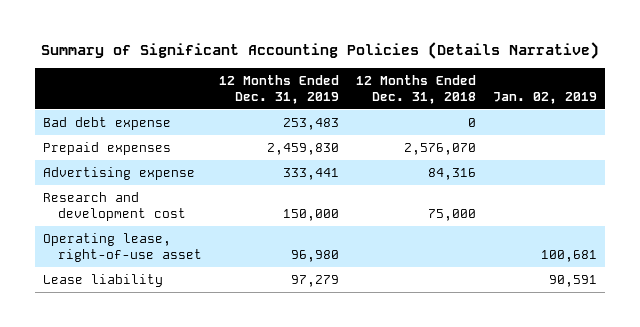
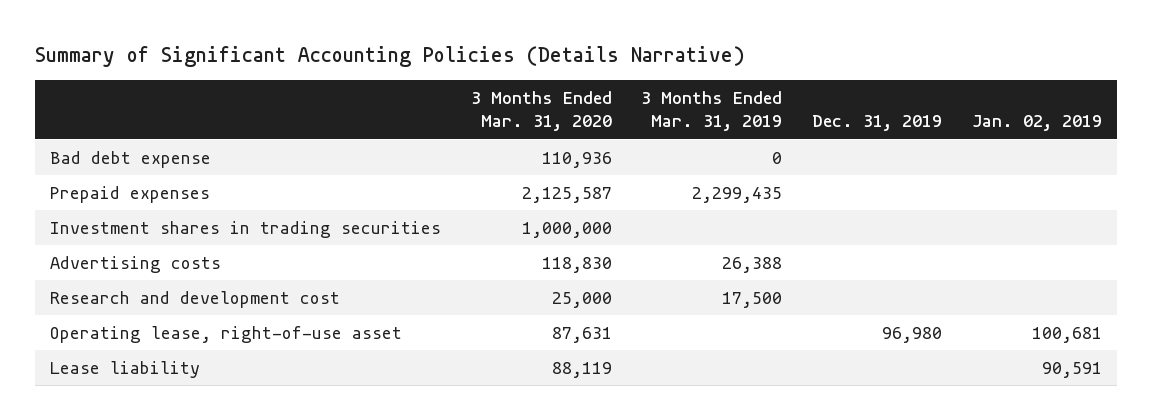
[219,74,340,104] 12 Months Ended Dec. 31, 2019 -> none
[355,74,476,104] 12 Months Ended Dec. 31, 2018 -> none
none -> [470,91,612,132] 3 Months Ended Mar. 31, 2020
none -> [641,91,783,132] 3 Months Ended Mar. 31, 2019
none -> [812,115,943,132] Dec. 31, 2019
none -> [49,220,441,238] Investment shares in trading securities
[42,166,195,180] Advertising expense -> [49,255,221,273] Advertising costs

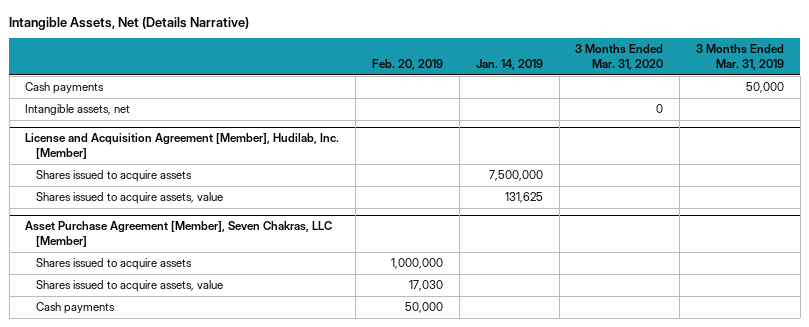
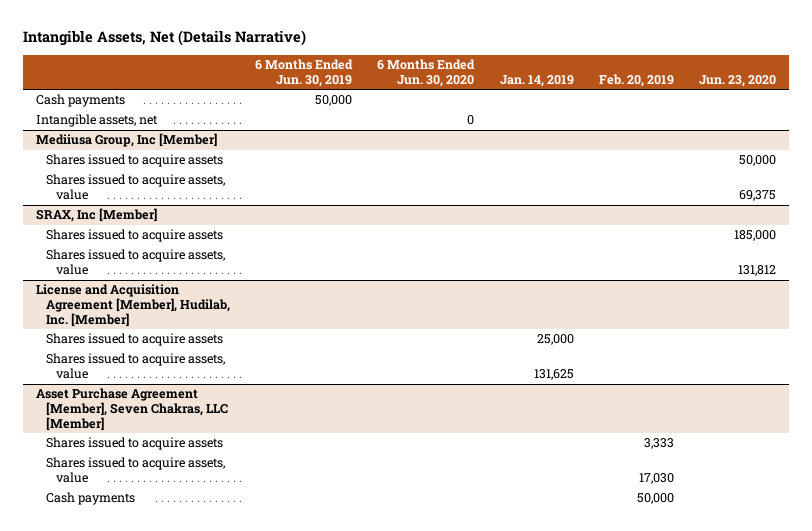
[575,44,664,70] 3 Months Ended Mar. 31, 2020 -> none
[695,44,784,70] 3 Months Ended Mar. 31, 2019 -> none
none -> [255,59,354,87] 6 Months Ended Jun. 30, 2019
none -> [377,59,476,87] 6 Months Ended Jun. 30, 2020
none -> [699,74,777,87] Jun. 23, 2020
none -> [35,133,217,148] Mediiusa Group, Inc [Member]
none -> [45,154,223,168] Shares issued to acquire assets
none -> [45,174,225,201] Shares issued to acquire assets, value
none -> [35,208,157,223] SRAX, Inc [Member]
none -> [45,229,223,243] Shares issued to acquire assets
none -> [45,249,225,276] Shares issued to acquire assets, value
[488,170,543,182] 7,500,000 -> [536,334,574,346] 25,000
[391,258,444,270] 1,000,000 -> [643,438,674,450] 3,333

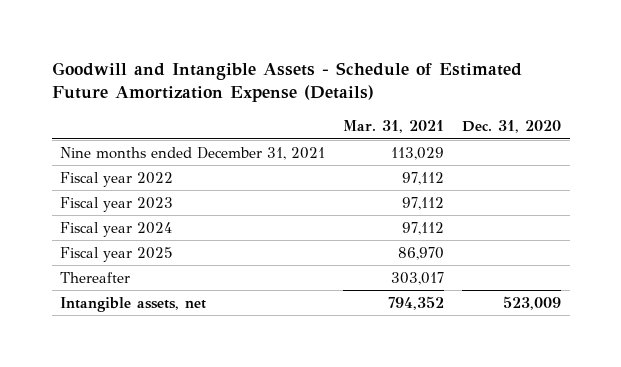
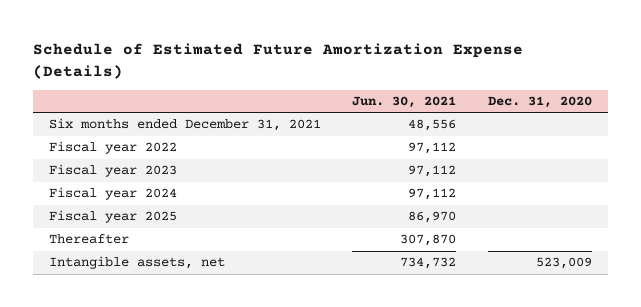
[51,61,522,103] Goodwill and Intangible Assets - Schedule of Estimated Future Amortization Expense (Details) -> [32,43,523,79] Schedule of Estimated Future Amortization Expense (Details)
[343,120,445,134] Mar. 31, 2021 -> none
none -> [352,95,457,108] Jun. 30, 2021
[60,146,326,160] Nine months ended December 31, 2021 -> [48,118,321,132] Six months ended December 31, 2021

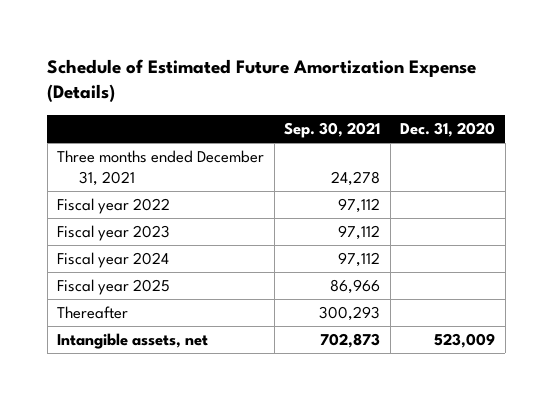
[352,95,457,108] Jun. 30, 2021 -> none
none -> [284,121,381,138] Sep. 30, 2021
[48,118,321,132] Six months ended December 31, 2021 -> [57,150,265,186] Three months ended December 31, 2021

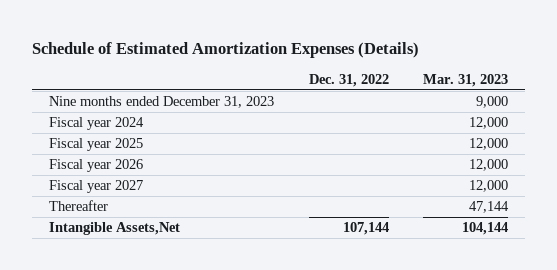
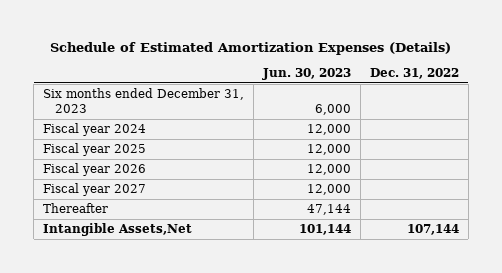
[423,73,509,87] Mar. 31, 2023 -> none
none -> [262,68,352,81] Jun. 30, 2023
[49,96,275,109] Nine months ended December 31, 2023 -> [43,87,245,113] Six months ended December 31, 2023

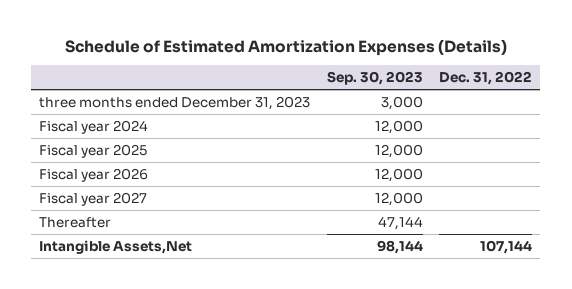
[262,68,352,81] Jun. 30, 2023 -> none
none -> [326,71,423,86] Sep. 30, 2023
[43,87,245,113] Six months ended December 31, 2023 -> [39,95,311,110] three months ended December 31, 2023

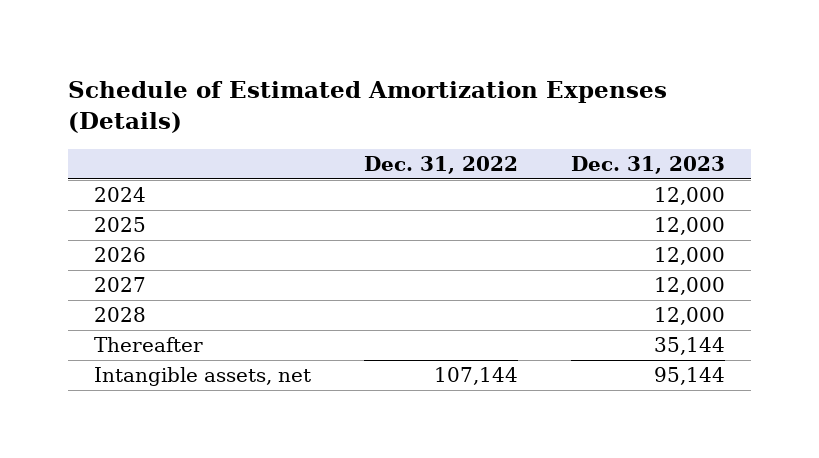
[326,71,423,86] Sep. 30, 2023 -> none
none -> [570,155,725,174] Dec. 31, 2023
[39,95,311,110] three months ended December 31, 2023 -> none
[39,119,149,134] Fiscal year 2024 -> [94,187,147,203] 2024
[39,143,148,158] Fiscal year 2025 -> [94,217,147,233] 2025
[39,167,149,182] Fiscal year 2026 -> [94,247,147,263] 2026
[39,191,148,206] Fiscal year 2027 -> [94,277,147,293] 2027
none -> [94,307,147,323] 2028
[39,239,193,254] Intangible Assets,Net -> [94,367,312,387] Intangible assets, net

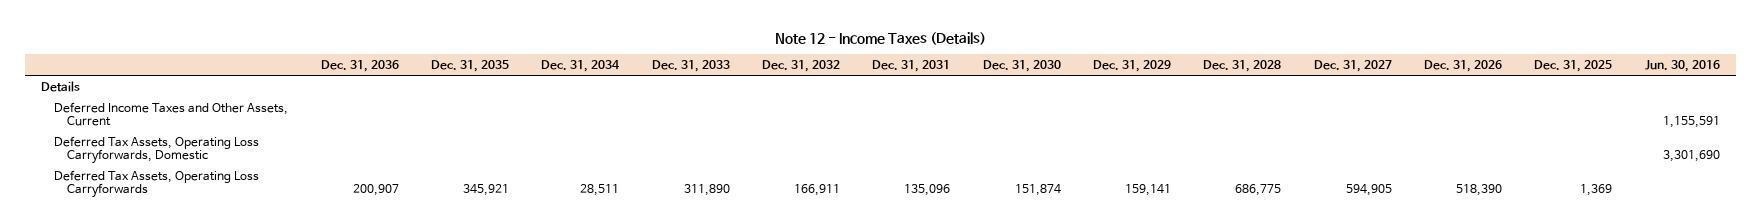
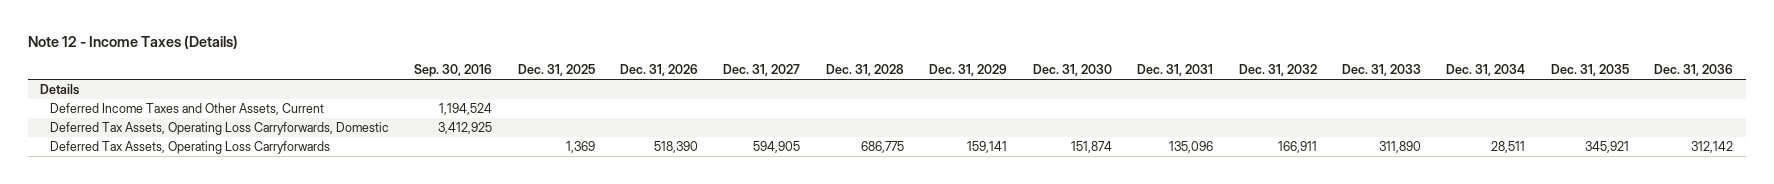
[1644,59,1720,72] Jun. 30, 2016 -> none
none -> [414,64,493,78] Sep. 30, 2016
[352,184,399,197] 200,907 -> [1691,141,1734,154] 312,142

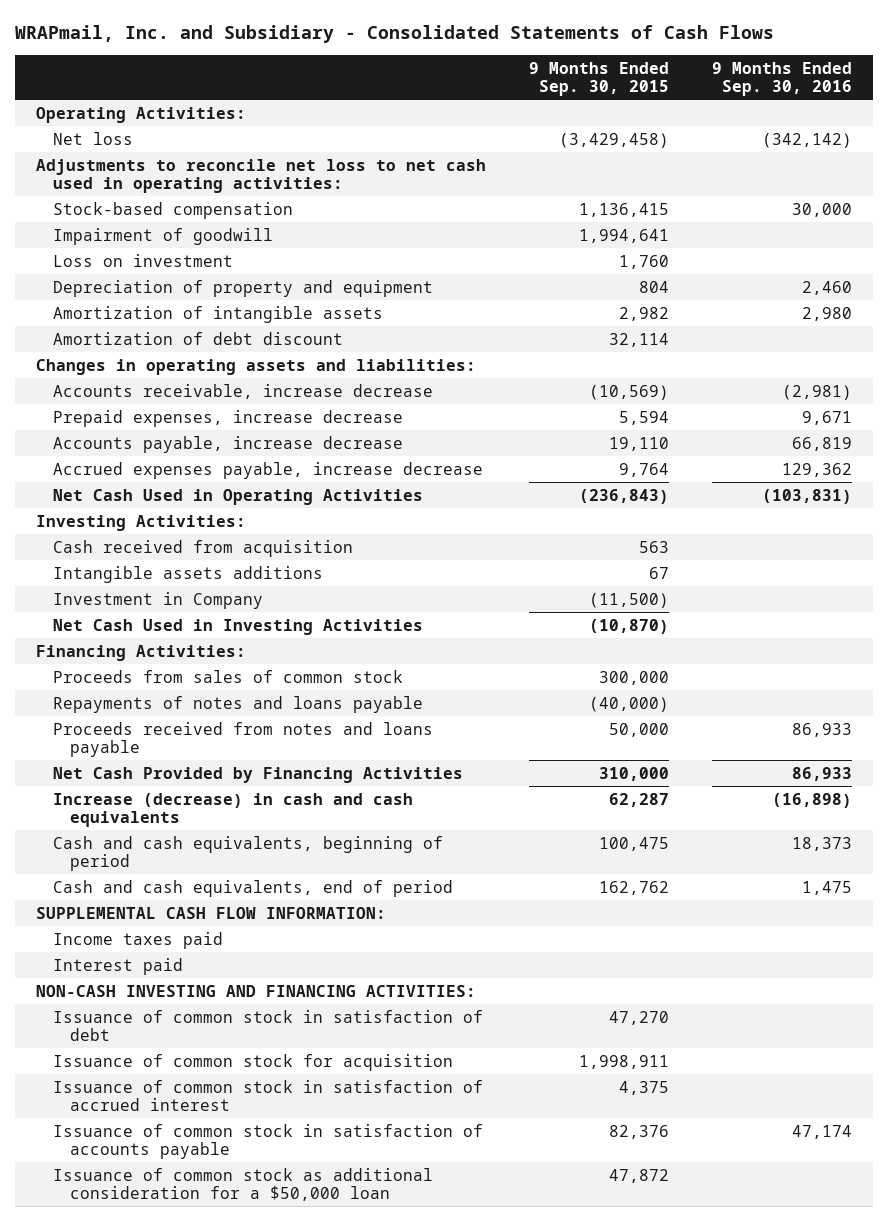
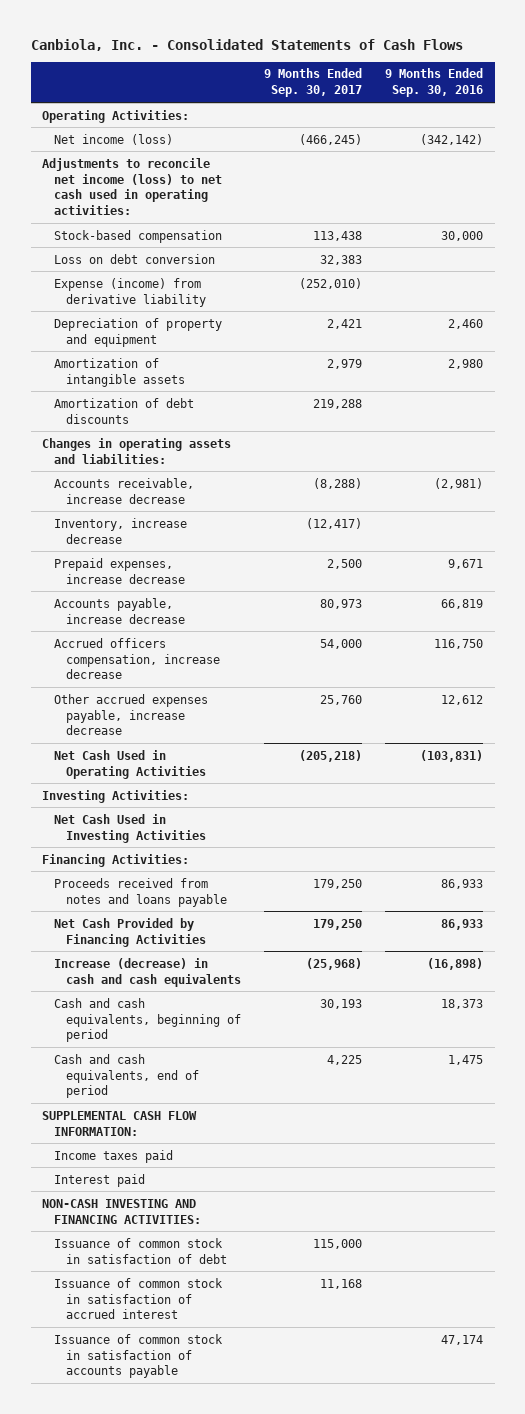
[14,25,774,44] WRAPmail, Inc. and Subsidiary - Consolidated Statements of Cash Flows -> [30,38,463,51] Canbiola, Inc. - Consolidated Statements of Cash Flows
[529,61,670,97] 9 Months Ended Sep. 30, 2015 -> none
none -> [263,68,362,98] 9 Months Ended Sep. 30, 2017
[53,131,134,145] Net loss -> [53,133,173,145] Net income (loss)
[36,158,487,193] Adjustments to reconcile net loss to net cash used in operating activities: -> [42,157,222,216] Adjustments to reconcile net income (loss) to net cash used in operating activities:
[53,227,274,245] Impairment of goodwill -> none
[53,253,234,267] Loss on investment -> none
none -> [53,253,215,264] Loss on debt conversion
none -> [53,277,206,307] Expense (income) from derivative liability
[53,331,344,345] Amortization of debt discount -> [53,397,194,424] Amortization of debt discounts
none -> [53,517,187,544] Inventory, increase decrease
none -> [53,637,220,680] Accrued officers compensation, increase decrease
[53,461,484,479] Accrued expenses payable, increase decrease -> [53,693,208,736] Other accrued expenses payable, increase decrease
[781,462,852,477] 129,362 -> [441,694,484,705] 12,612
[53,539,354,557] Cash received from acquisition -> none
[53,565,324,583] Intangible assets additions -> none
[53,591,264,609] Investment in Company -> none
[53,669,404,683] Proceeds from sales of common stock -> none
[53,695,424,713] Repayments of notes and loans payable -> none
[53,1053,454,1071] Issuance of common stock for acquisition -> none
[53,1167,434,1201] Issuance of common stock as additional consideration for a $50,000 loan -> none

